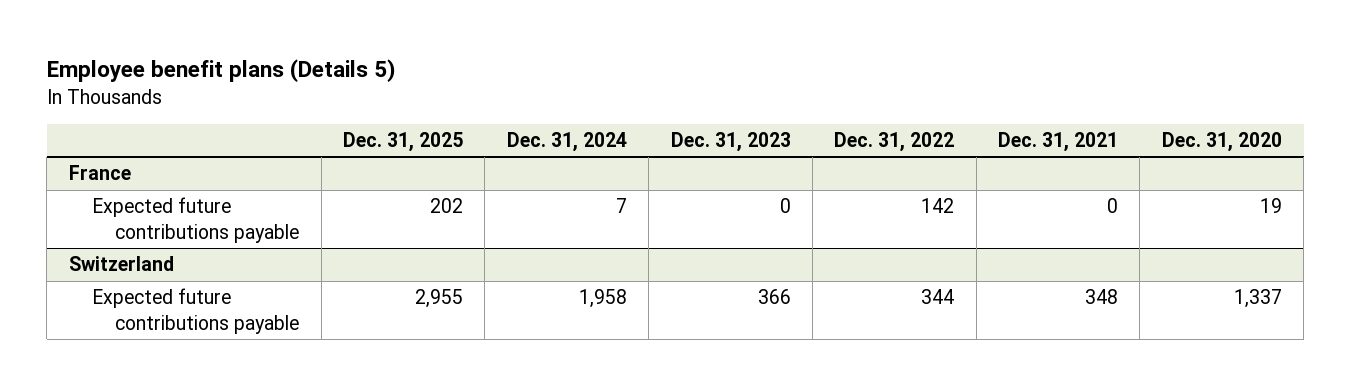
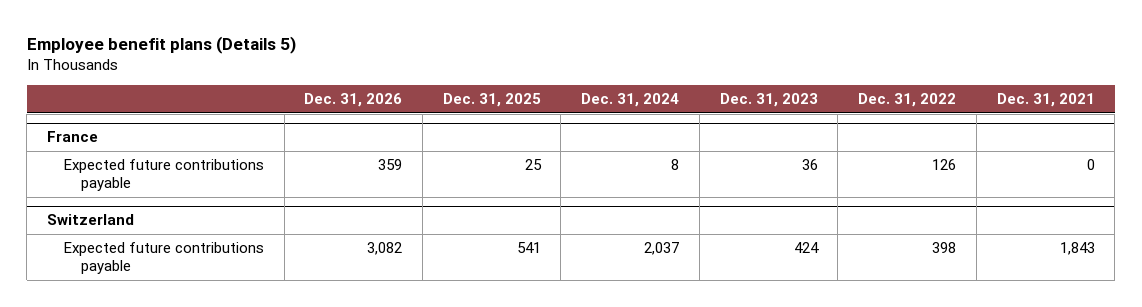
[1161,131,1282,152] Dec. 31, 2020 -> none
none -> [304,93,403,108] Dec. 31, 2026
[430,198,464,214] 202 -> [524,159,542,171] 25
[615,198,627,214] 7 -> [671,159,680,171] 8
[779,198,791,214] 0 -> [801,159,818,171] 36
[921,198,955,214] 142 -> [932,159,957,171] 126
[415,289,464,309] 2,955 -> [516,242,541,254] 541
[578,289,627,309] 1,958 -> [644,242,680,256] 2,037
[757,289,791,305] 366 -> [793,242,819,254] 424
[921,289,955,305] 344 -> [932,242,957,254] 398
[1085,289,1119,305] 348 -> [1059,242,1095,256] 1,843

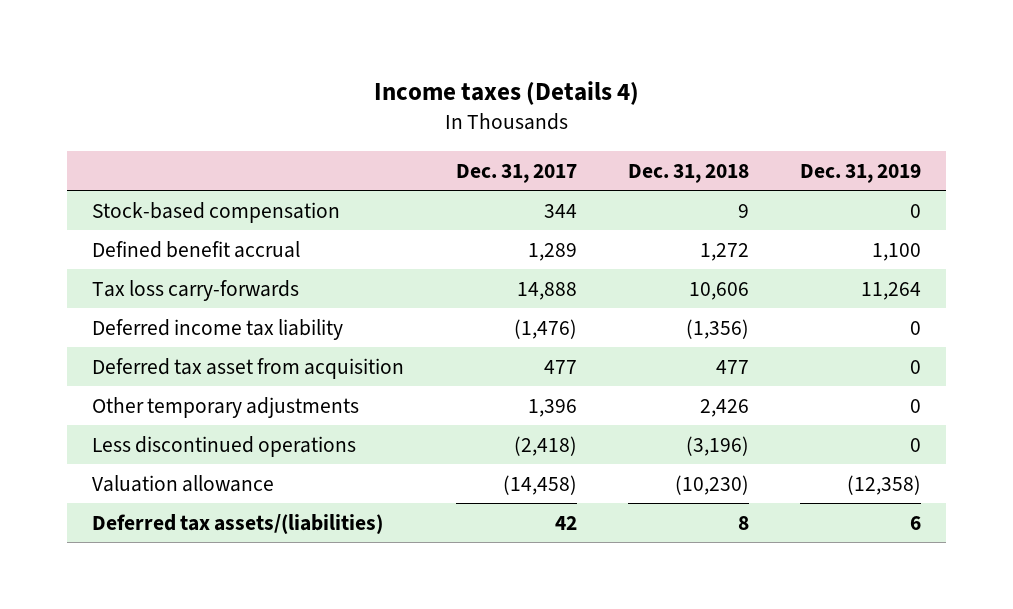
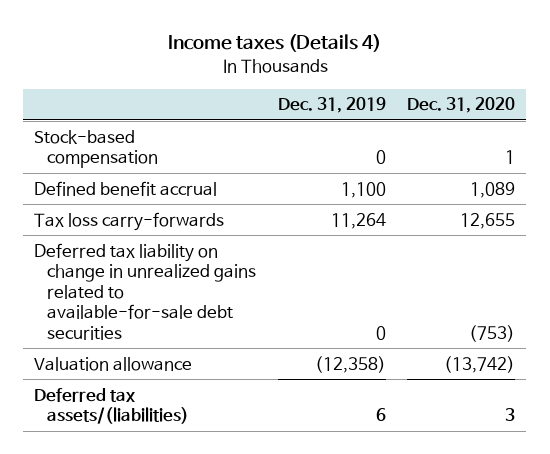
[455,163,577,183] Dec. 31, 2017 -> none
[627,163,749,183] Dec. 31, 2018 -> none
none -> [407,97,516,114] Dec. 31, 2020
[92,318,344,340] Deferred income tax liability -> none
[92,357,405,379] Deferred tax asset from acquisition -> none
[92,396,360,418] Other temporary adjustments -> none
[92,435,357,457] Less discontinued operations -> none
none -> [34,242,256,340] Deferred tax liability on change in unrealized gains related to available-for-sale debt securities

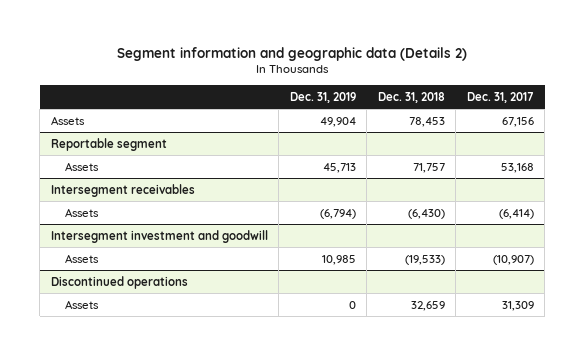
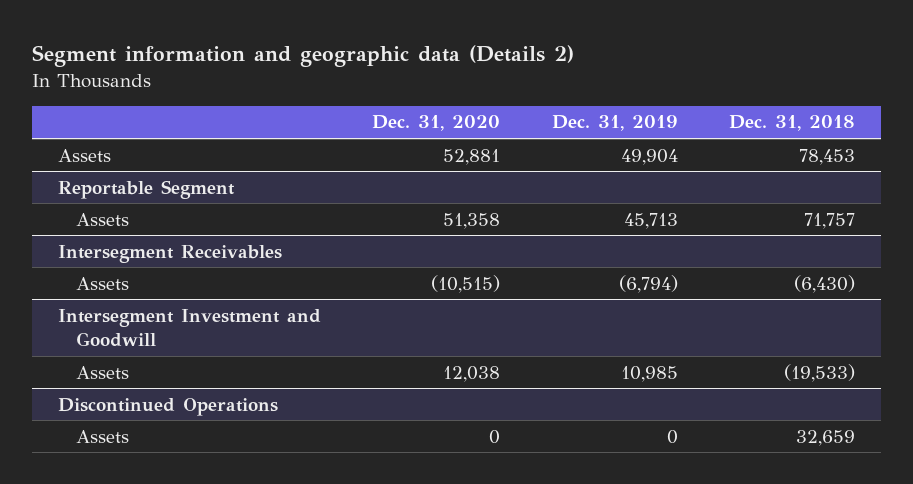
[466,91,534,103] Dec. 31, 2017 -> none
none -> [372,115,501,132] Dec. 31, 2020
[50,137,167,151] Reportable segment -> [57,179,235,199] Reportable Segment
[50,183,195,197] Intersegment receivables -> [57,244,282,263] Intersegment Receivables
[50,229,268,243] Intersegment investment and goodwill -> [57,308,321,348] Intersegment Investment and Goodwill
[50,275,188,289] Discontinued operations -> [57,397,278,416] Discontinued Operations

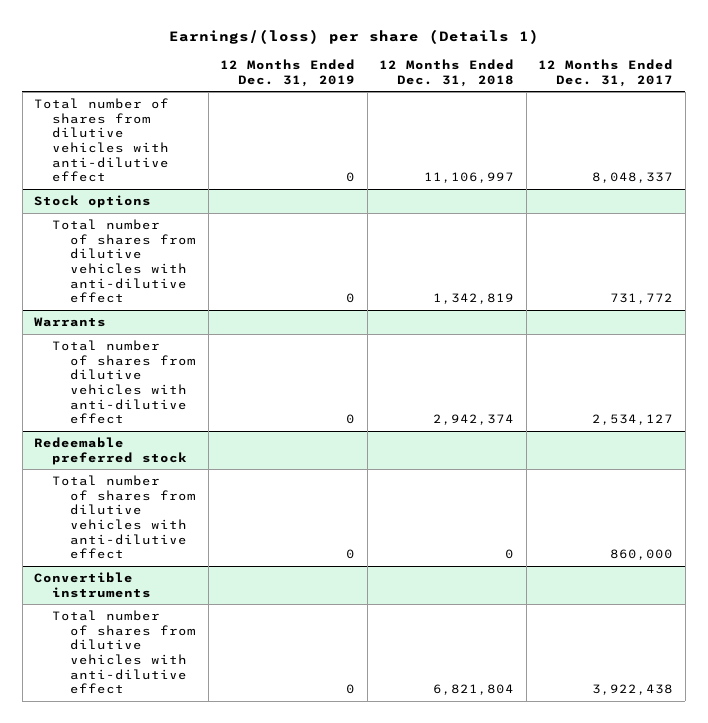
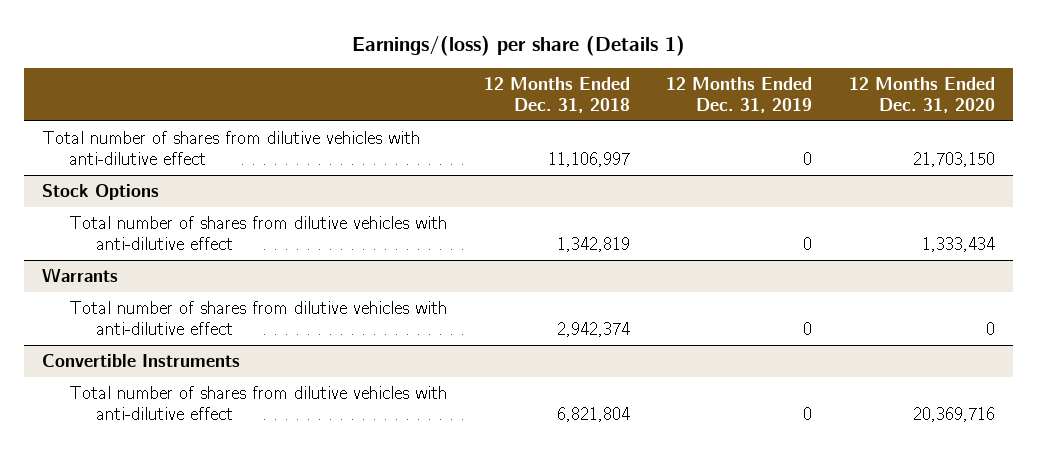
[538,58,674,87] 12 Months Ended Dec. 31, 2017 -> none
none -> [849,76,996,113] 12 Months Ended Dec. 31, 2020
[34,194,152,208] Stock options -> [42,184,160,201] Stock Options
[34,436,188,465] Redeemable preferred stock -> none
[52,474,197,560] Total number of shares from dilutive vehicles with anti-dilutive effect -> none
[34,571,152,598] Convertible instruments -> [42,354,241,368] Convertible Instruments

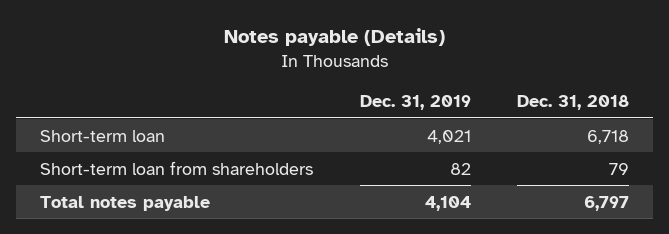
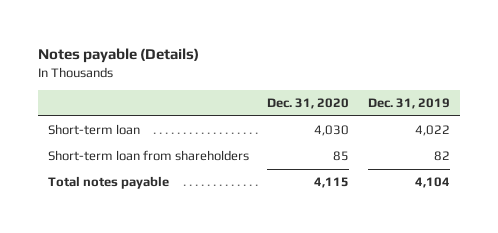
[517,94,630,110] Dec. 31, 2018 -> none
none -> [267,98,350,110] Dec. 31, 2020
[426,129,471,144] 4,021 -> [415,125,451,137] 4,022

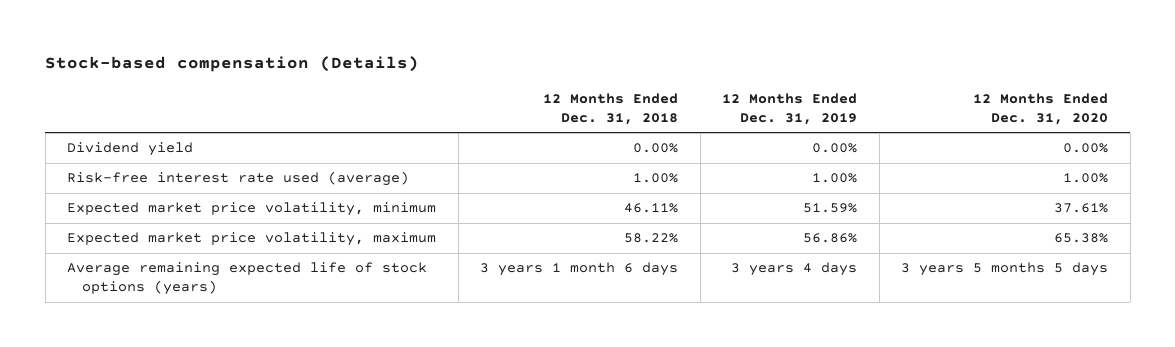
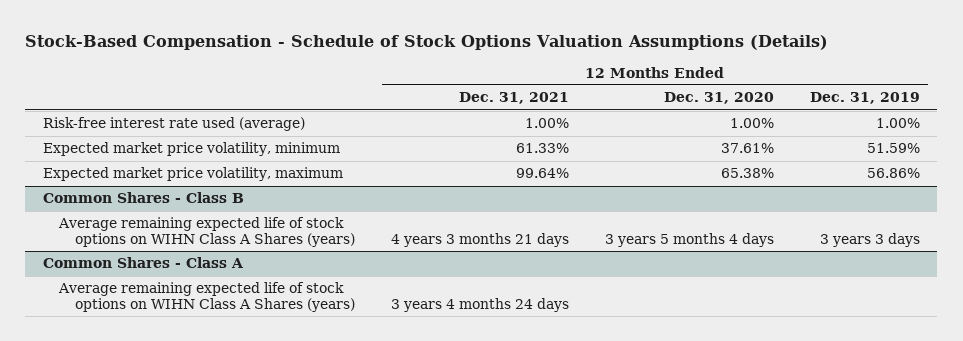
[45,56,420,73] Stock-based compensation (Details) -> [25,34,829,50] Stock-Based Compensation - Schedule of Stock Options Valuation Assumptions (Details)
[543,92,679,125] 12 Months Ended Dec. 31, 2018 -> none
none -> [459,92,570,105] Dec. 31, 2021
[67,142,194,157] Dividend yield -> none
none -> [43,192,245,204] Common Shares - Class B
[67,262,428,296] Average remaining expected life of stock options (years) -> [58,217,356,248] Average remaining expected life of stock options on WIHN Class A Shares (years)
[731,262,858,277] 3 years 4 days -> [819,233,920,248] 3 years 3 days
[901,262,1109,277] 3 years 5 months 5 days -> [604,233,774,248] 3 years 5 months 4 days
none -> [43,257,245,269] Common Shares - Class A
none -> [58,282,356,313] Average remaining expected life of stock options on WIHN Class A Shares (years)

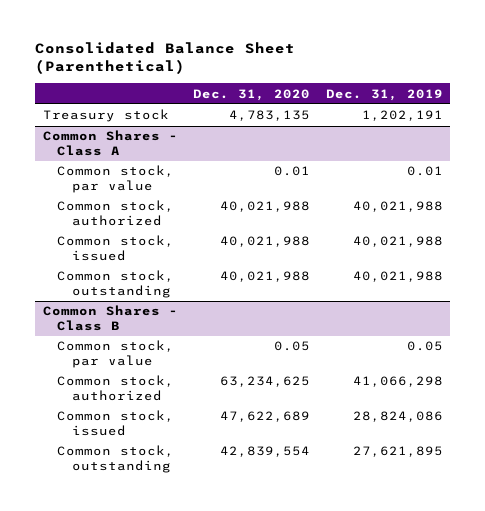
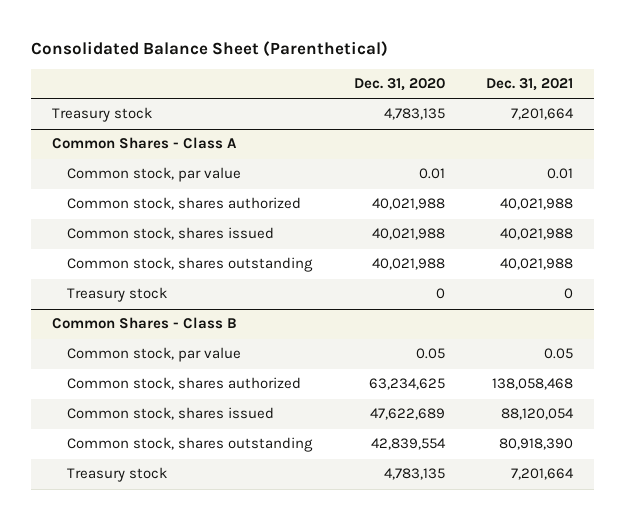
[325,88,443,101] Dec. 31, 2019 -> none
none -> [486,78,574,92] Dec. 31, 2021
[57,200,175,227] Common stock, authorized -> [67,197,302,211] Common stock, shares authorized
[57,235,175,262] Common stock, issued -> [67,227,275,241] Common stock, shares issued
[57,270,175,299] Common stock, outstanding -> [67,257,314,273] Common stock, shares outstanding
none -> [67,287,168,303] Treasury stock
[57,375,175,402] Common stock, authorized -> [67,377,302,391] Common stock, shares authorized
[57,410,175,437] Common stock, issued -> [67,407,275,421] Common stock, shares issued
[57,445,175,474] Common stock, outstanding -> [67,437,314,453] Common stock, shares outstanding
none -> [67,467,168,483] Treasury stock

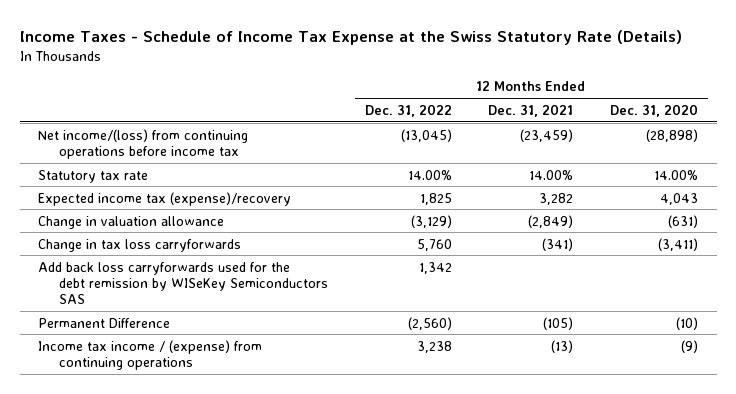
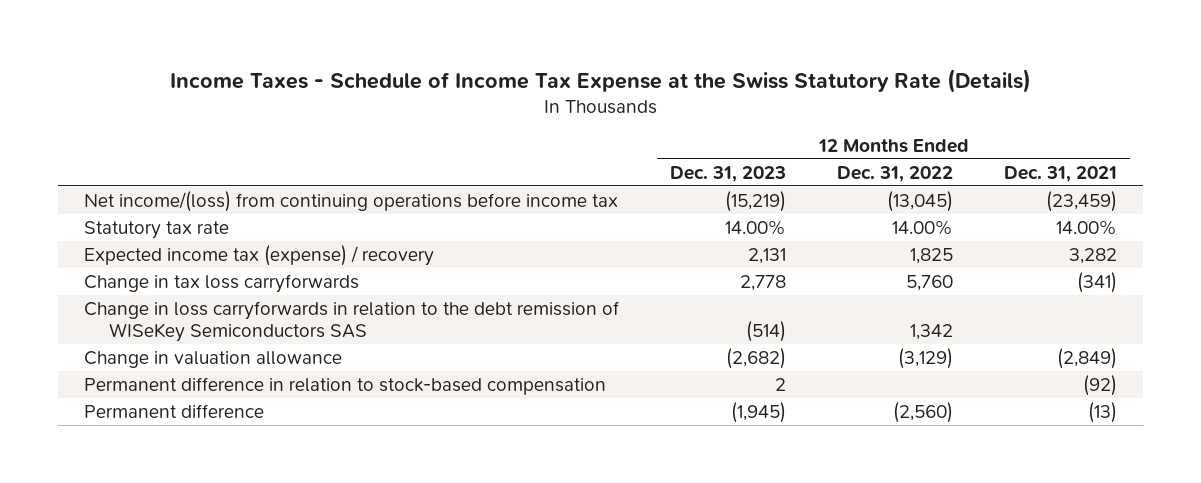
[610,103,699,117] Dec. 31, 2020 -> none
none -> [670,165,787,182] Dec. 31, 2023
[37,191,291,206] Expected income tax (expense)/recovery -> [83,244,434,266] Expected income tax (expense) / recovery
[37,339,262,371] Income tax income / (expense) from continuing operations -> none
[37,261,328,305] Add back loss carryforwards used for the debt remission by WISeKey Semiconductors SAS -> [83,300,619,343] Change in loss carryforwards in relation to the debt remission of WISeKey Semiconductors SAS
[37,215,224,229] Change in valuation allowance -> [83,350,342,368] Change in valuation allowance
none -> [83,376,606,395] Permanent difference in relation to stock-based compensation
[37,317,170,328] Permanent Difference -> [83,403,264,418] Permanent difference
[543,316,574,330] (105) -> [1088,401,1118,423] (13)

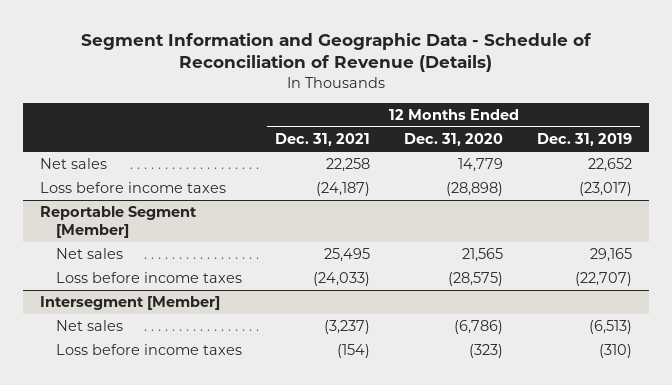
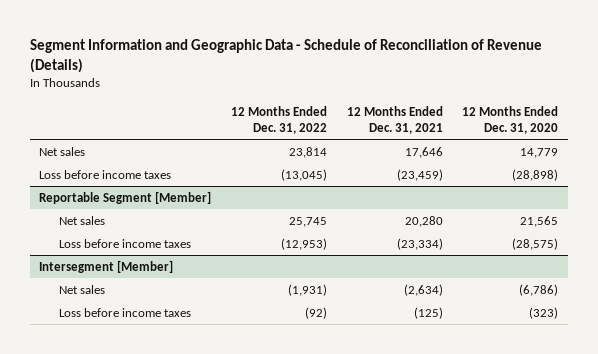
[536,133,632,147] Dec. 31, 2019 -> none
none -> [231,105,328,134] 12 Months Ended Dec. 31, 2022
[326,158,371,173] 22,258 -> [404,146,443,158] 17,646
[316,182,371,197] (24,187) -> [396,168,443,181] (23,459)
[324,248,371,263] 25,495 -> [404,215,443,227] 20,280
[313,272,371,287] (24,033) -> [396,237,443,250] (23,334)
[324,320,371,335] (3,237) -> [403,283,443,296] (2,634)
[337,344,371,359] (154) -> [413,306,443,319] (125)

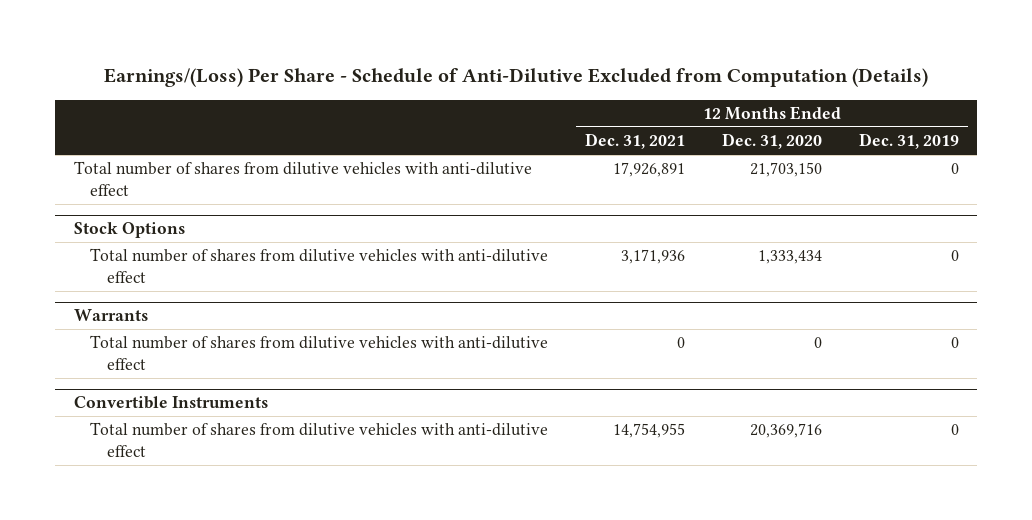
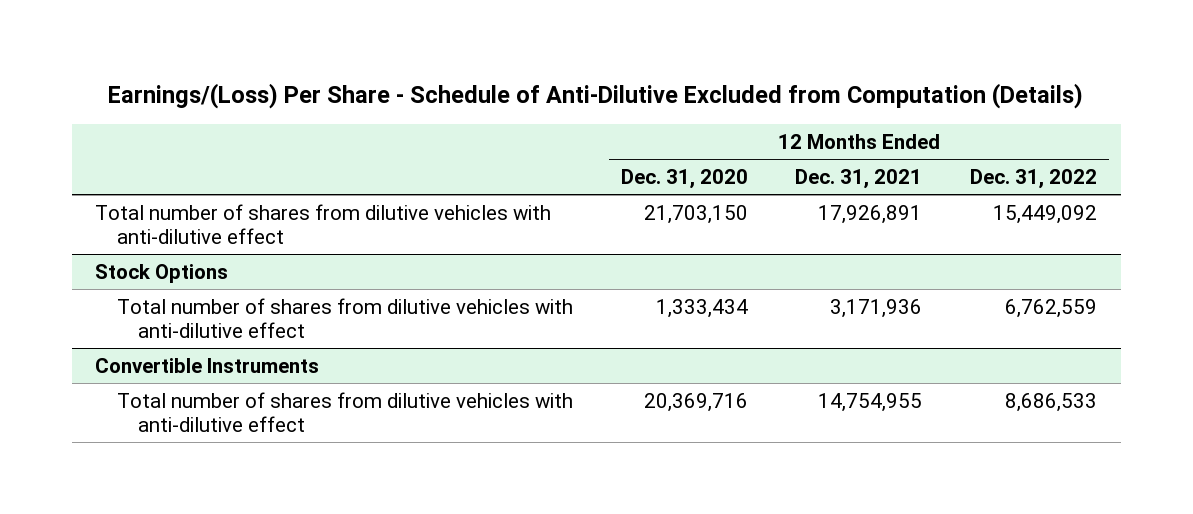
[858,133,959,150] Dec. 31, 2019 -> none
none -> [970,169,1098,190] Dec. 31, 2022
[73,309,148,322] Warrants -> none
[90,335,549,371] Total number of shares from dilutive vehicles with anti-dilutive effect -> none

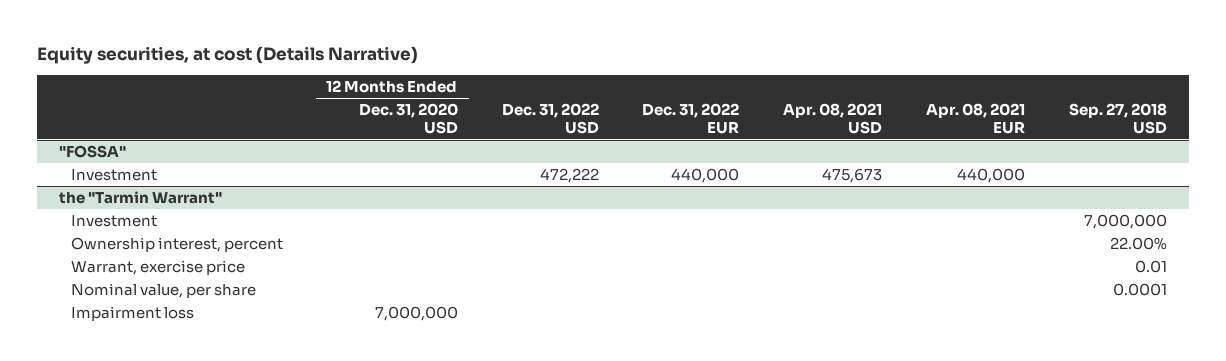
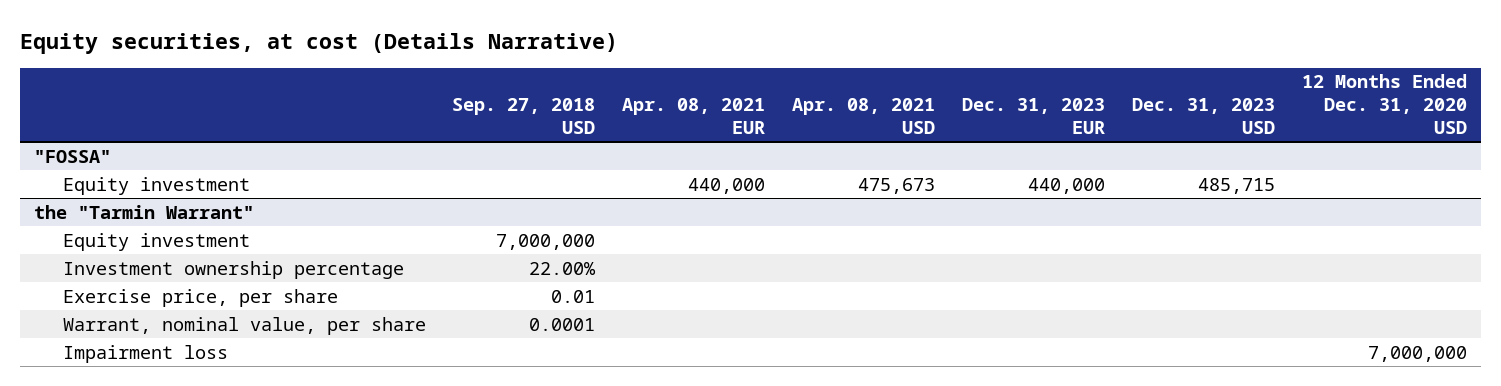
[501,103,599,134] Dec. 31, 2022 USD -> none
[642,103,740,134] Dec. 31, 2022 EUR -> none
none -> [962,98,1106,134] Dec. 31, 2023 EUR
none -> [1132,98,1276,134] Dec. 31, 2023 USD
[70,169,157,182] Investment -> [62,176,250,195] Equity investment
[70,215,157,228] Investment -> [62,232,250,251] Equity investment
[70,237,283,253] Ownership interest, percent -> [62,260,404,279] Investment ownership percentage
[70,260,245,276] Warrant, exercise price -> [62,288,338,307] Exercise price, per share
[70,283,256,299] Nominal value, per share -> [62,316,426,335] Warrant, nominal value, per share

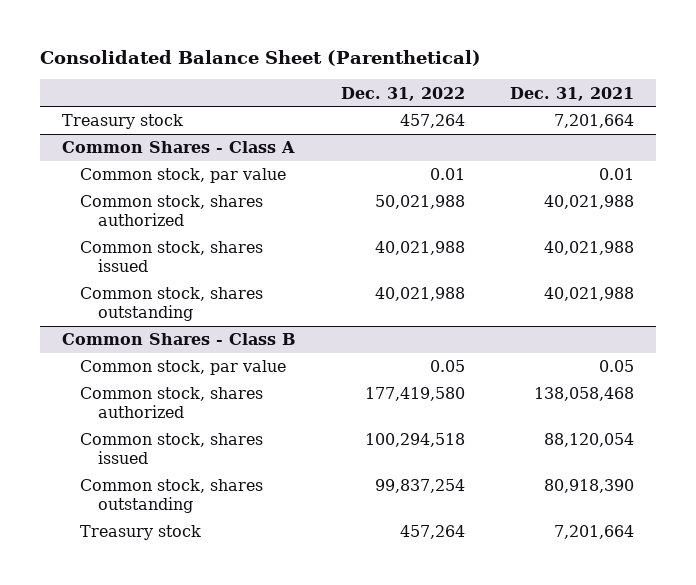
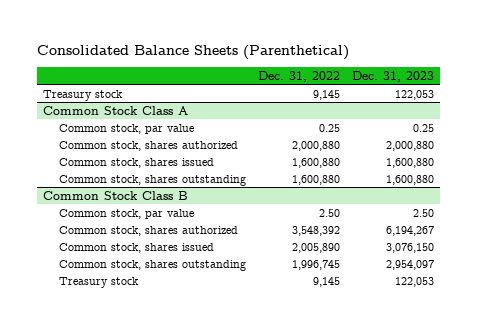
[39,49,481,66] Consolidated Balance Sheet (Parenthetical) -> [37,45,350,61] Consolidated Balance Sheets (Parenthetical)
[509,86,634,101] Dec. 31, 2021 -> none
none -> [351,70,434,82] Dec. 31, 2023
[399,114,465,129] 457,264 -> [313,89,341,100] 9,145
[62,141,296,154] Common Shares - Class A -> [43,105,189,115] Common Stock Class A
[429,168,465,181] 0.01 -> [319,123,341,132] 0.25
[374,195,465,210] 50,021,988 -> [292,140,341,151] 2,000,880
[374,241,465,256] 40,021,988 -> [292,157,341,168] 1,600,880
[374,287,465,302] 40,021,988 -> [292,174,341,185] 1,600,880
[62,333,297,346] Common Shares - Class B -> [43,190,189,200] Common Stock Class B
[429,360,465,373] 0.05 -> [319,208,341,217] 2.50
[364,387,465,402] 177,419,580 -> [292,225,341,236] 3,548,392
[364,433,465,448] 100,294,518 -> [292,242,341,253] 2,005,890
[374,479,465,494] 99,837,254 -> [292,259,341,270] 1,996,745
[399,525,465,540] 457,264 -> [313,276,341,287] 9,145

